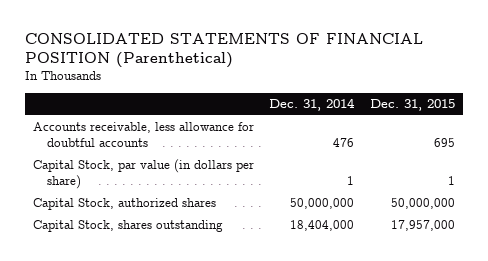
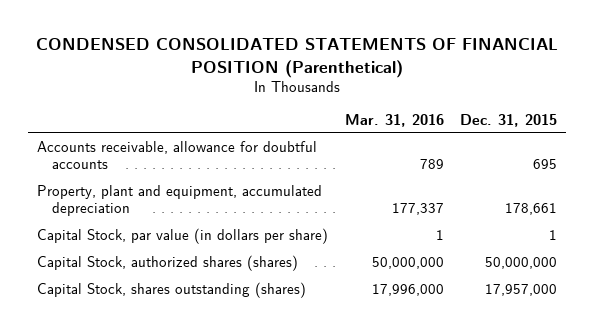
[24,33,423,69] CONSOLIDATED STATEMENTS OF FINANCIAL POSITION (Parenthetical) -> [36,38,559,78] CONDENSED CONSOLIDATED STATEMENTS OF FINANCIAL POSITION (Parenthetical)
[269,97,356,111] Dec. 31, 2014 -> none
none -> [344,113,444,127] Mar. 31, 2016
[32,122,254,147] Accounts receivable, less allowance for doubtful accounts -> [36,141,317,170] Accounts receivable, allowance for doubtful accounts
none -> [36,185,322,217] Property, plant and equipment, accumulated depreciation
[32,198,216,211] Capital Stock, authorized shares -> [36,255,298,272] Capital Stock, authorized shares (shares)
[32,220,223,233] Capital Stock, shares outstanding -> [36,282,306,299] Capital Stock, shares outstanding (shares)

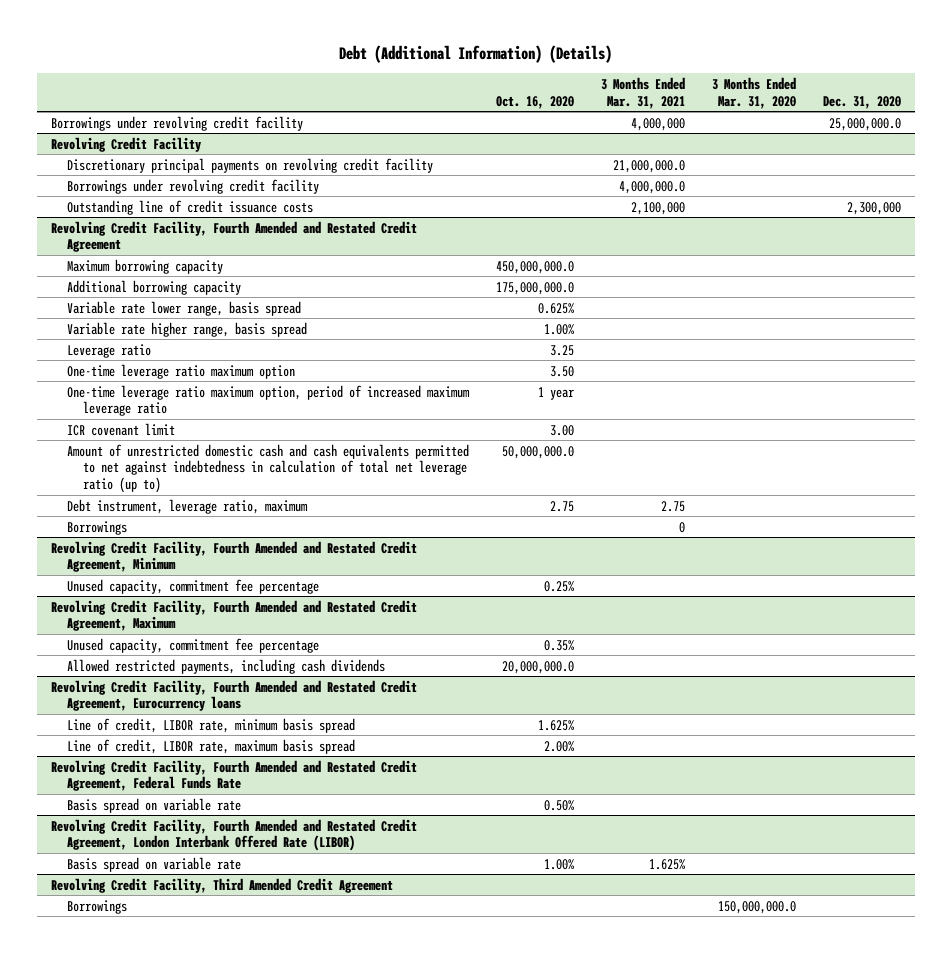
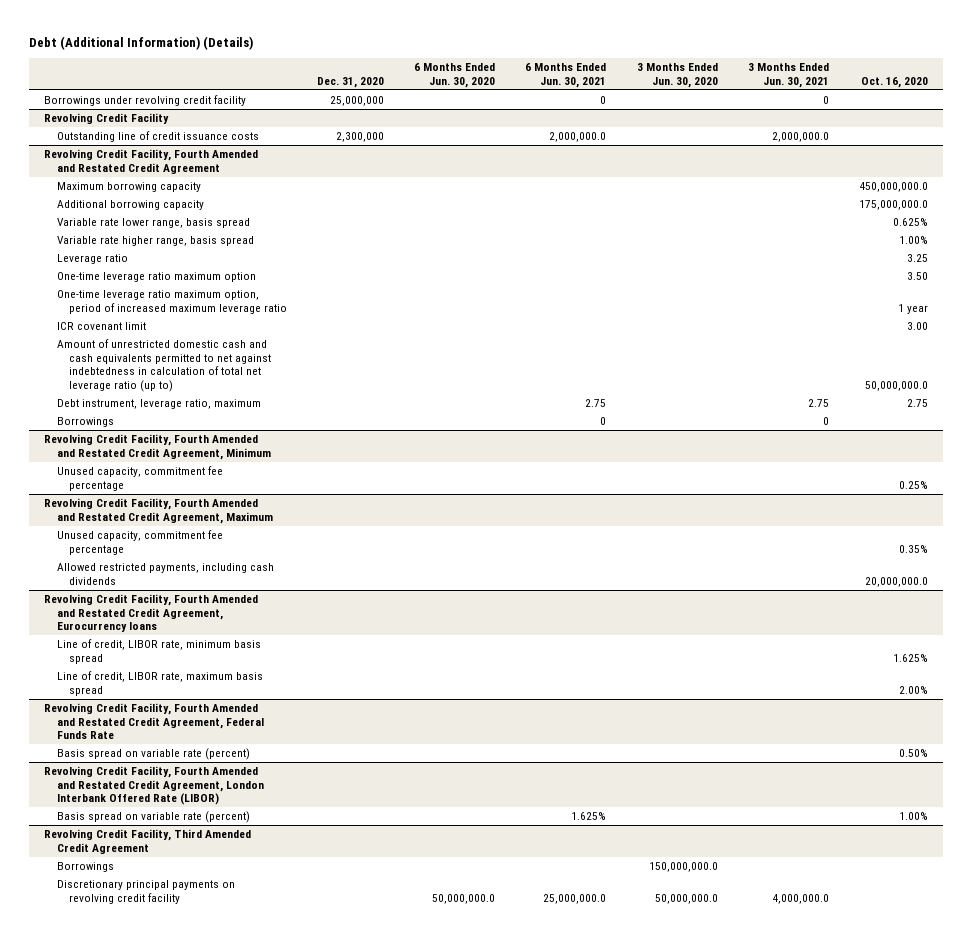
[601,76,686,109] 3 Months Ended Mar. 31, 2021 -> none
[712,76,797,109] 3 Months Ended Mar. 31, 2020 -> none
none -> [414,62,496,88] 6 Months Ended Jun. 30, 2020
none -> [525,62,607,88] 6 Months Ended Jun. 30, 2021
none -> [636,62,718,88] 3 Months Ended Jun. 30, 2020
none -> [747,62,829,88] 3 Months Ended Jun. 30, 2021
[829,117,902,131] 25,000,000.0 -> [330,95,385,106] 25,000,000
[66,157,433,173] Discretionary principal payments on revolving credit facility -> none
[66,178,319,194] Borrowings under revolving credit facility -> none
[66,797,241,813] Basis spread on variable rate -> [56,747,250,760] Basis spread on variable rate (percent)
[66,856,241,872] Basis spread on variable rate -> [56,810,250,823] Basis spread on variable rate (percent)
none -> [56,879,235,904] Discretionary principal payments on revolving credit facility

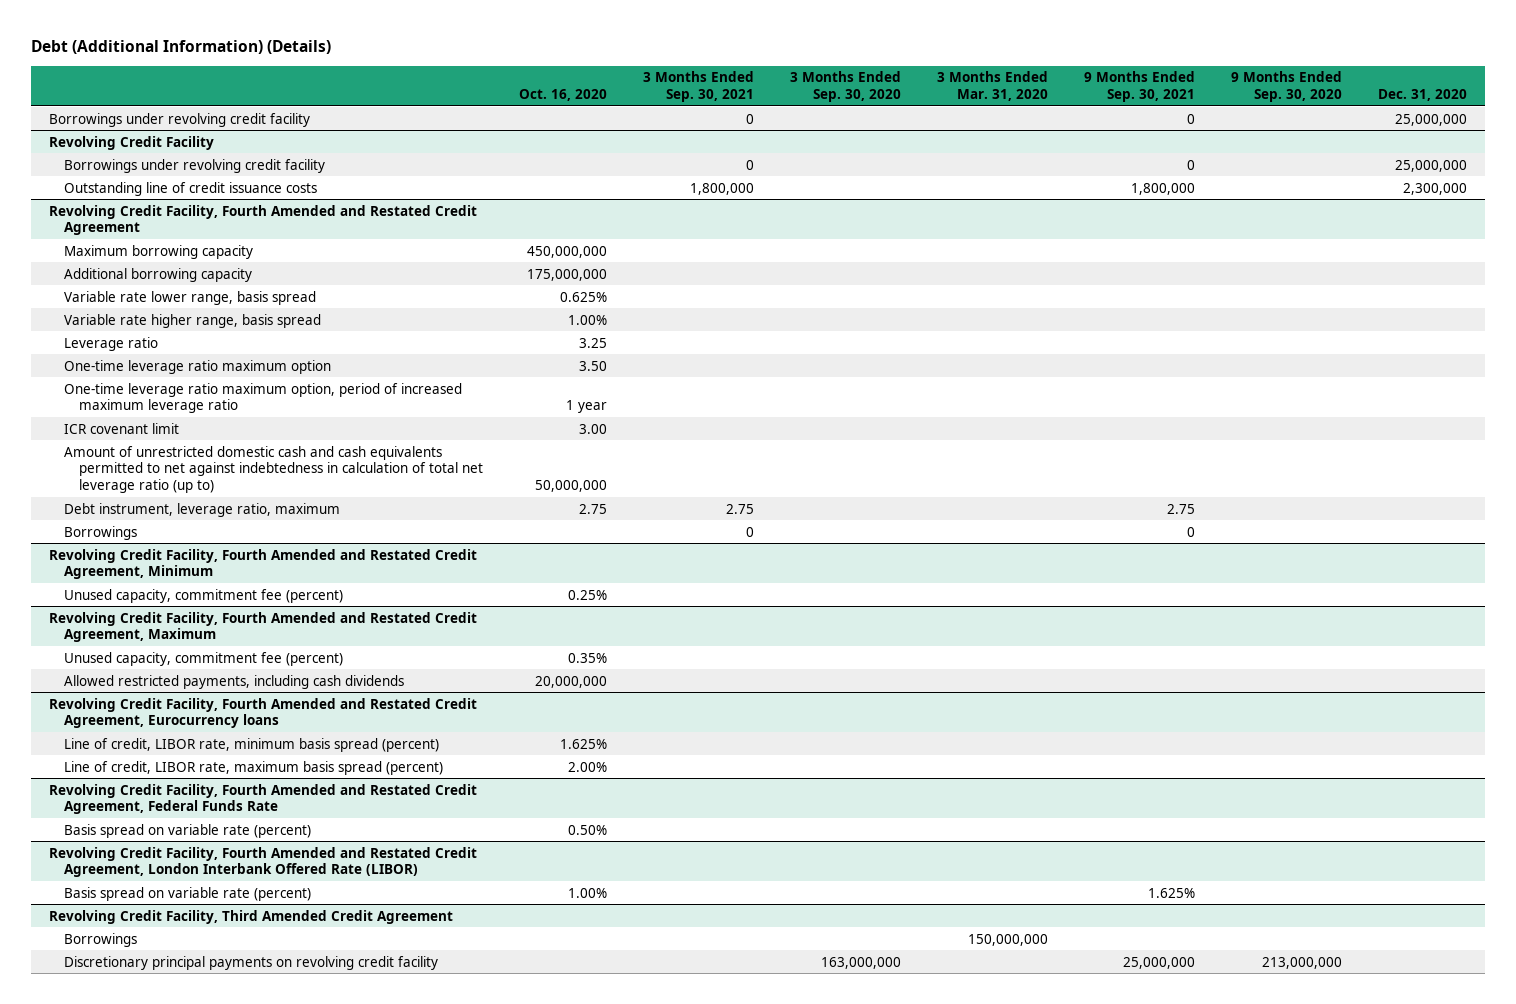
[414,62,496,88] 6 Months Ended Jun. 30, 2020 -> none
[525,62,607,88] 6 Months Ended Jun. 30, 2021 -> none
[636,62,718,88] 3 Months Ended Jun. 30, 2020 -> none
[747,62,829,88] 3 Months Ended Jun. 30, 2021 -> none
none -> [642,71,754,102] 3 Months Ended Sep. 30, 2021
none -> [789,71,901,102] 3 Months Ended Sep. 30, 2020
none -> [936,71,1048,101] 3 Months Ended Mar. 31, 2020
none -> [1083,71,1195,102] 9 Months Ended Sep. 30, 2021
none -> [1231,71,1343,102] 9 Months Ended Sep. 30, 2020
none -> [63,158,325,173] Borrowings under revolving credit facility
[858,181,928,192] 450,000,000.0 -> [526,245,607,258] 450,000,000
[858,199,928,210] 175,000,000.0 -> [526,268,607,281] 175,000,000
[864,381,928,392] 50,000,000.0 -> [534,479,607,492] 50,000,000
[56,465,223,491] Unused capacity, commitment fee percentage -> [63,588,343,603] Unused capacity, commitment fee (percent)
[56,529,223,555] Unused capacity, commitment fee percentage -> [63,651,343,666] Unused capacity, commitment fee (percent)
[864,576,928,587] 20,000,000.0 -> [534,675,607,688] 20,000,000
[56,638,261,664] Line of credit, LIBOR rate, minimum basis spread -> [63,737,439,752] Line of credit, LIBOR rate, minimum basis spread (percent)
[56,670,263,696] Line of credit, LIBOR rate, maximum basis spread -> [63,760,443,775] Line of credit, LIBOR rate, maximum basis spread (percent)

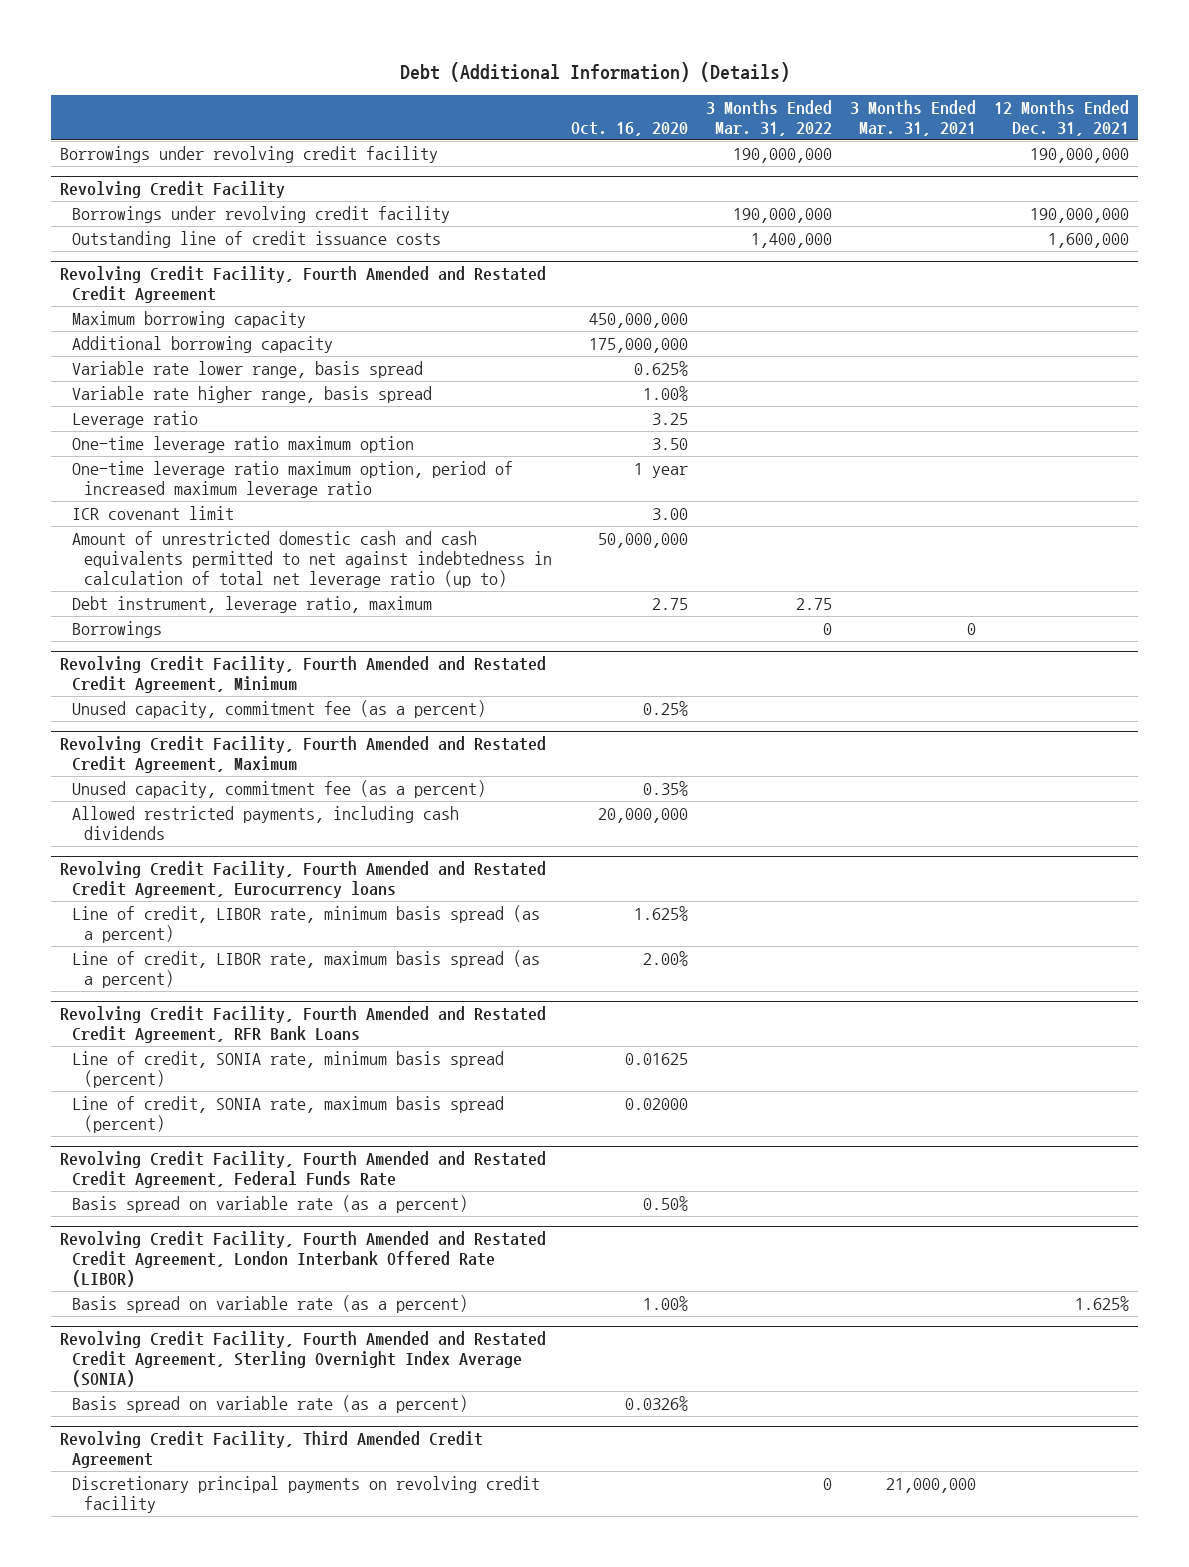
[642,71,754,102] 3 Months Ended Sep. 30, 2021 -> none
[789,71,901,102] 3 Months Ended Sep. 30, 2020 -> none
[936,71,1048,101] 3 Months Ended Mar. 31, 2020 -> none
[1083,71,1195,102] 9 Months Ended Sep. 30, 2021 -> none
[1231,71,1343,102] 9 Months Ended Sep. 30, 2020 -> none
[1378,88,1468,101] Dec. 31, 2020 -> none
none -> [705,100,832,137] 3 Months Ended Mar. 31, 2022
none -> [849,100,976,137] 3 Months Ended Mar. 31, 2021
none -> [994,100,1130,137] 12 Months Ended Dec. 31, 2021
[63,588,343,603] Unused capacity, commitment fee (percent) -> [72,699,487,718] Unused capacity, commitment fee (as a percent)
[63,651,343,666] Unused capacity, commitment fee (percent) -> [72,779,487,798] Unused capacity, commitment fee (as a percent)
[63,737,439,752] Line of credit, LIBOR rate, minimum basis spread (percent) -> [72,904,541,943] Line of credit, LIBOR rate, minimum basis spread (as a percent)
[63,760,443,775] Line of credit, LIBOR rate, maximum basis spread (percent) -> [72,949,541,988] Line of credit, LIBOR rate, maximum basis spread (as a percent)
none -> [60,1005,547,1043] Revolving Credit Facility, Fourth Amended and Restated Credit Agreement, RFR Bank Loans
none -> [72,1050,505,1088] Line of credit, SONIA rate, minimum basis spread (percent)
none -> [72,1095,505,1133] Line of credit, SONIA rate, maximum basis spread (percent)
[63,823,311,838] Basis spread on variable rate (percent) -> [72,1194,469,1213] Basis spread on variable rate (as a percent)
[63,886,311,901] Basis spread on variable rate (percent) -> [72,1294,469,1313] Basis spread on variable rate (as a percent)
none -> [60,1330,547,1387] Revolving Credit Facility, Fourth Amended and Restated Credit Agreement, Sterling Overnight Index Average (SONIA)
none -> [72,1394,469,1413] Basis spread on variable rate (as a percent)
[63,932,137,947] Borrowings -> none

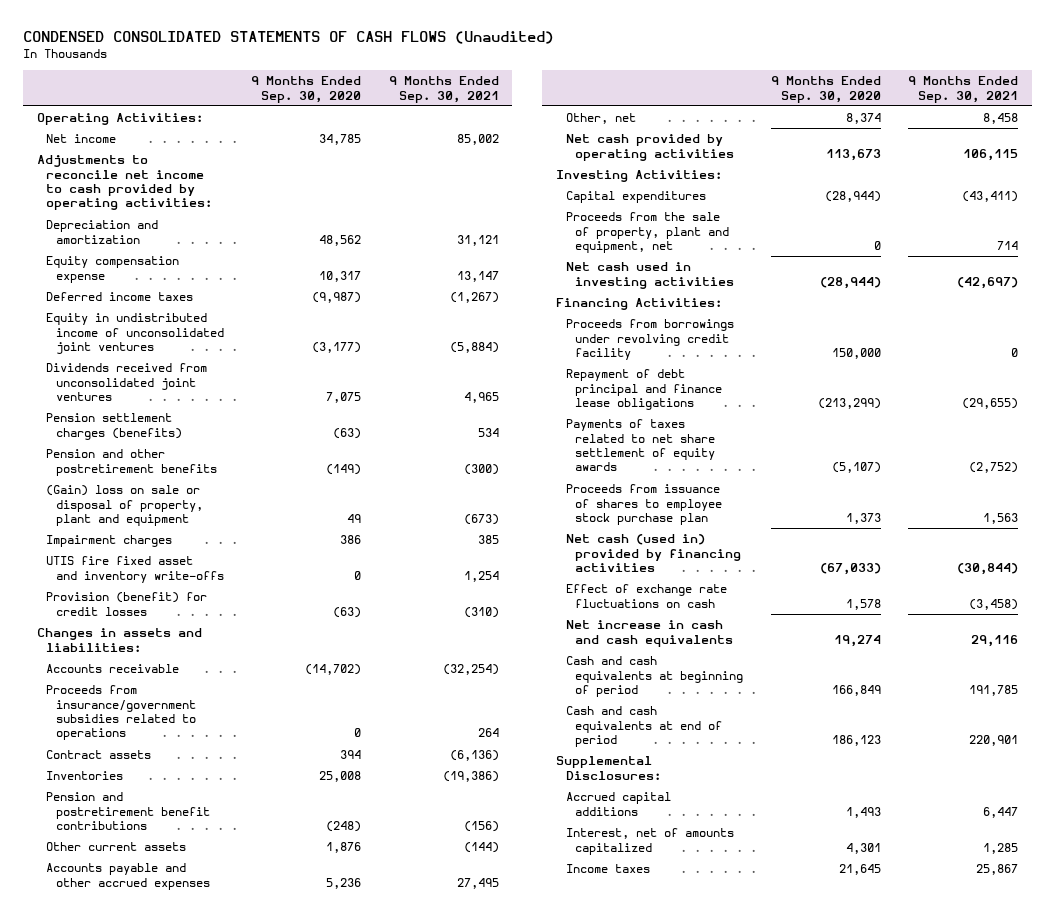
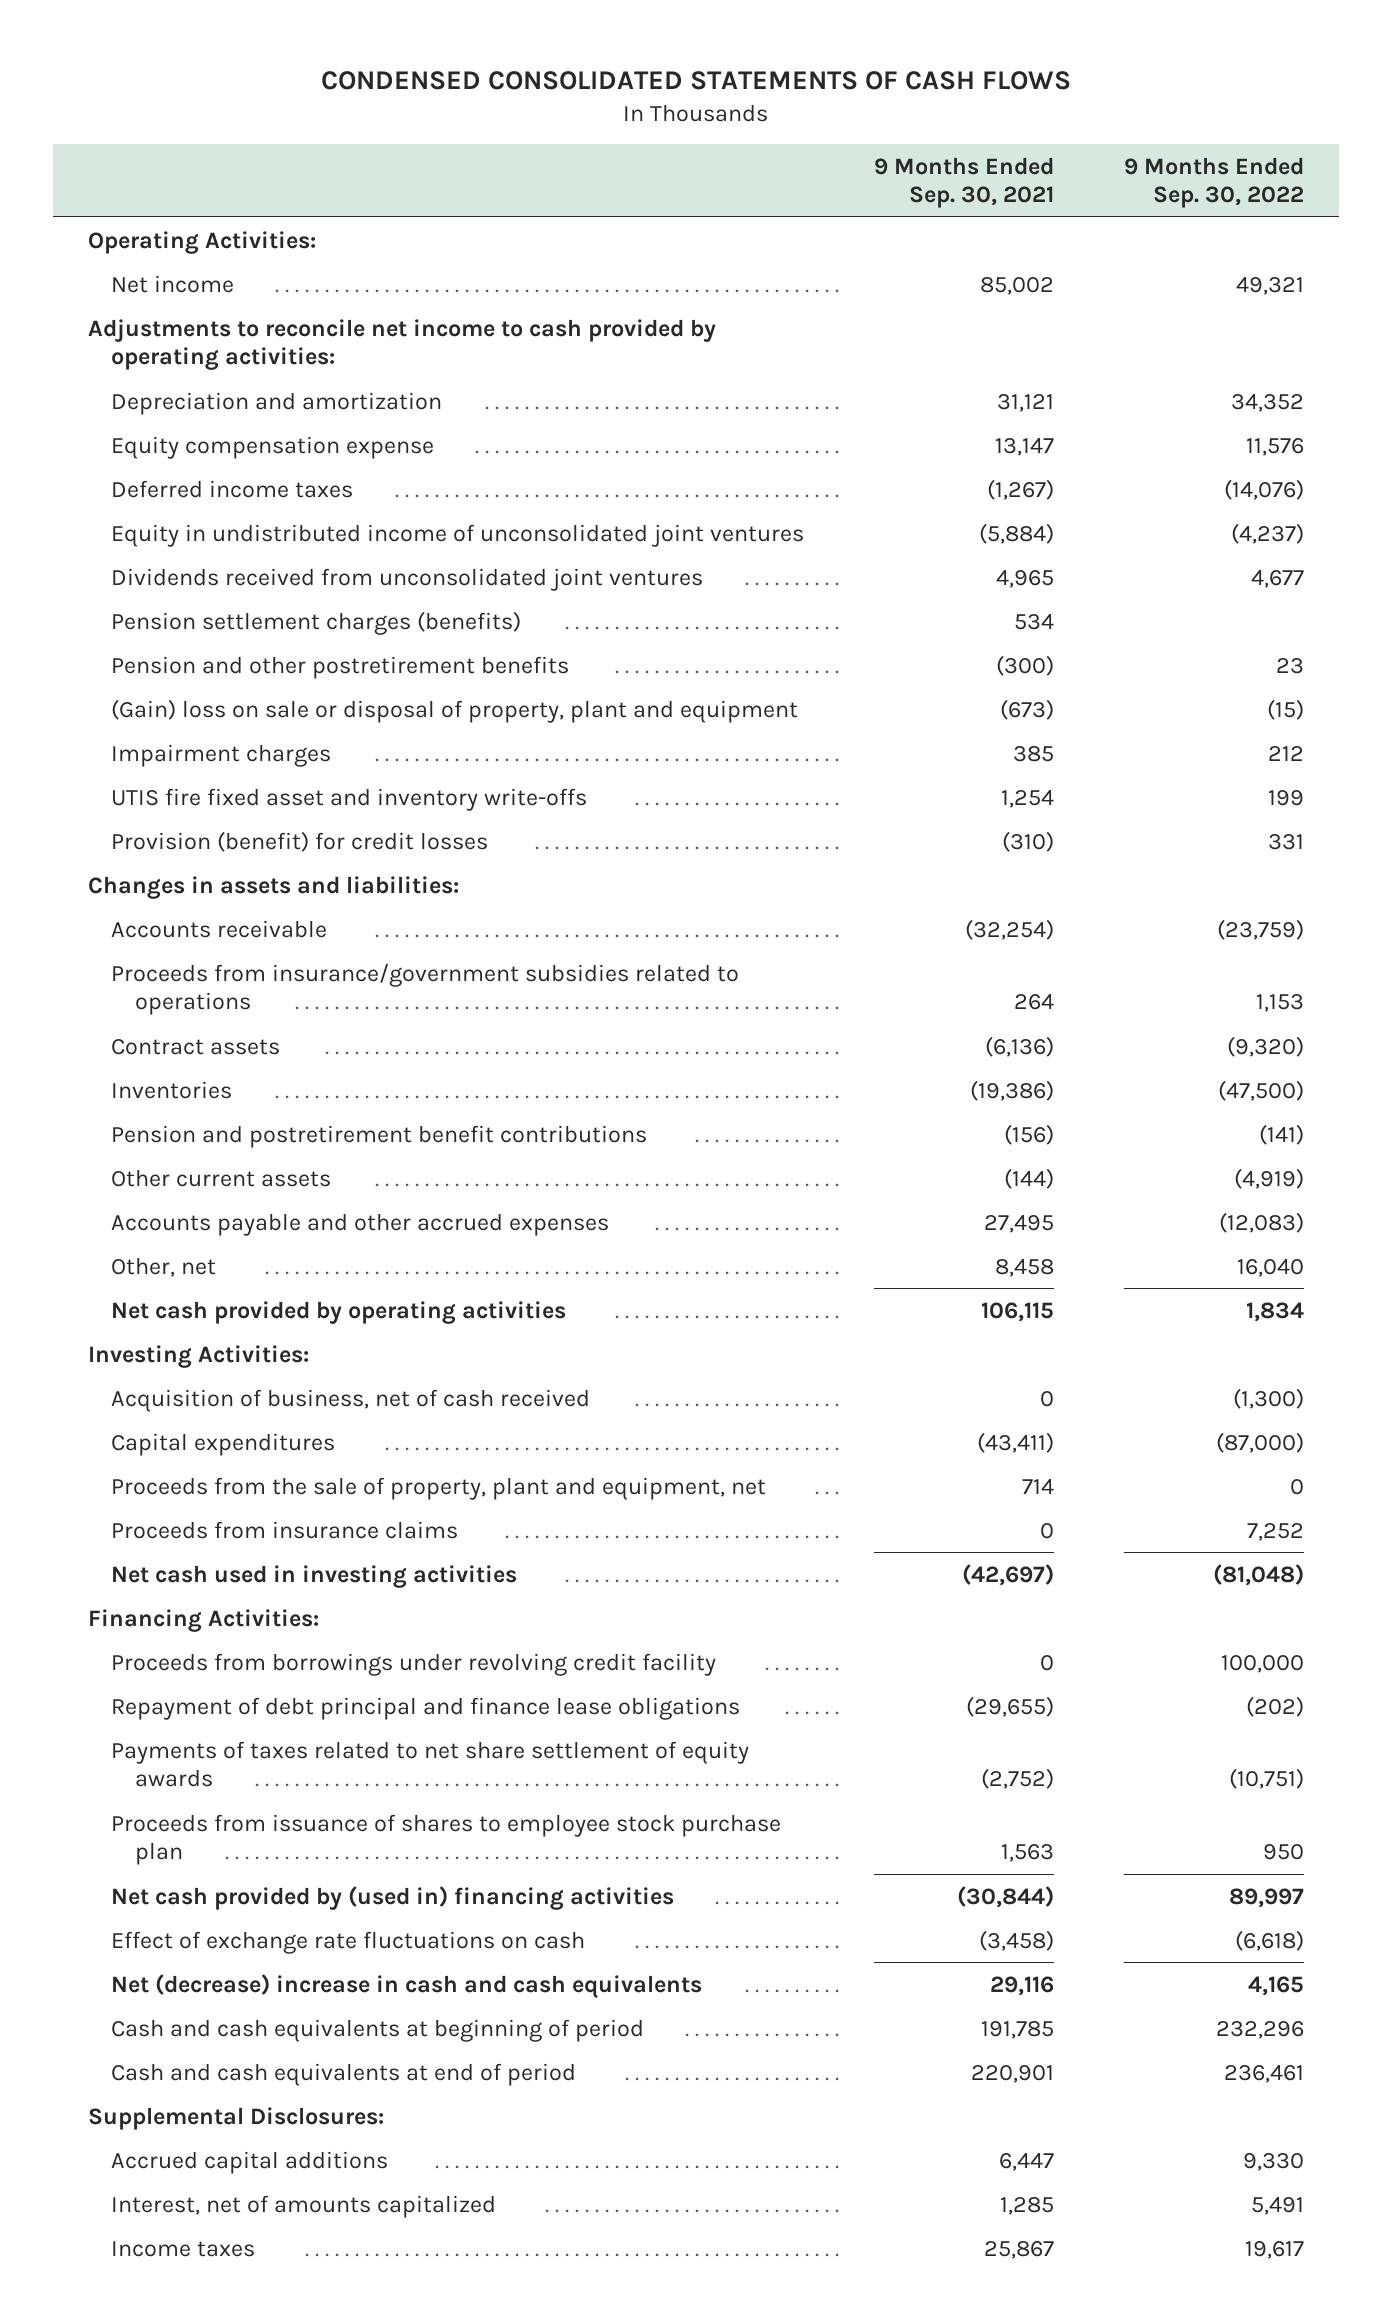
[23,30,555,44] CONDENSED CONSOLIDATED STATEMENTS OF CASH FLOWS (Unaudited) -> [320,70,1071,90] CONDENSED CONSOLIDATED STATEMENTS OF CASH FLOWS
[251,76,362,103] 9 Months Ended Sep. 30, 2020 -> none
none -> [1124,156,1305,208] 9 Months Ended Sep. 30, 2022
none -> [111,1388,591,1412] Acquisition of business, net of cash received
none -> [111,1520,459,1539] Proceeds from insurance claims
[565,534,742,573] Net cash (used in) provided by financing activities -> [111,1885,675,1910] Net cash provided by (used in) financing activities
[565,620,734,647] Net increase in cash and cash equivalents -> [111,1973,703,1998] Net (decrease) increase in cash and cash equivalents

